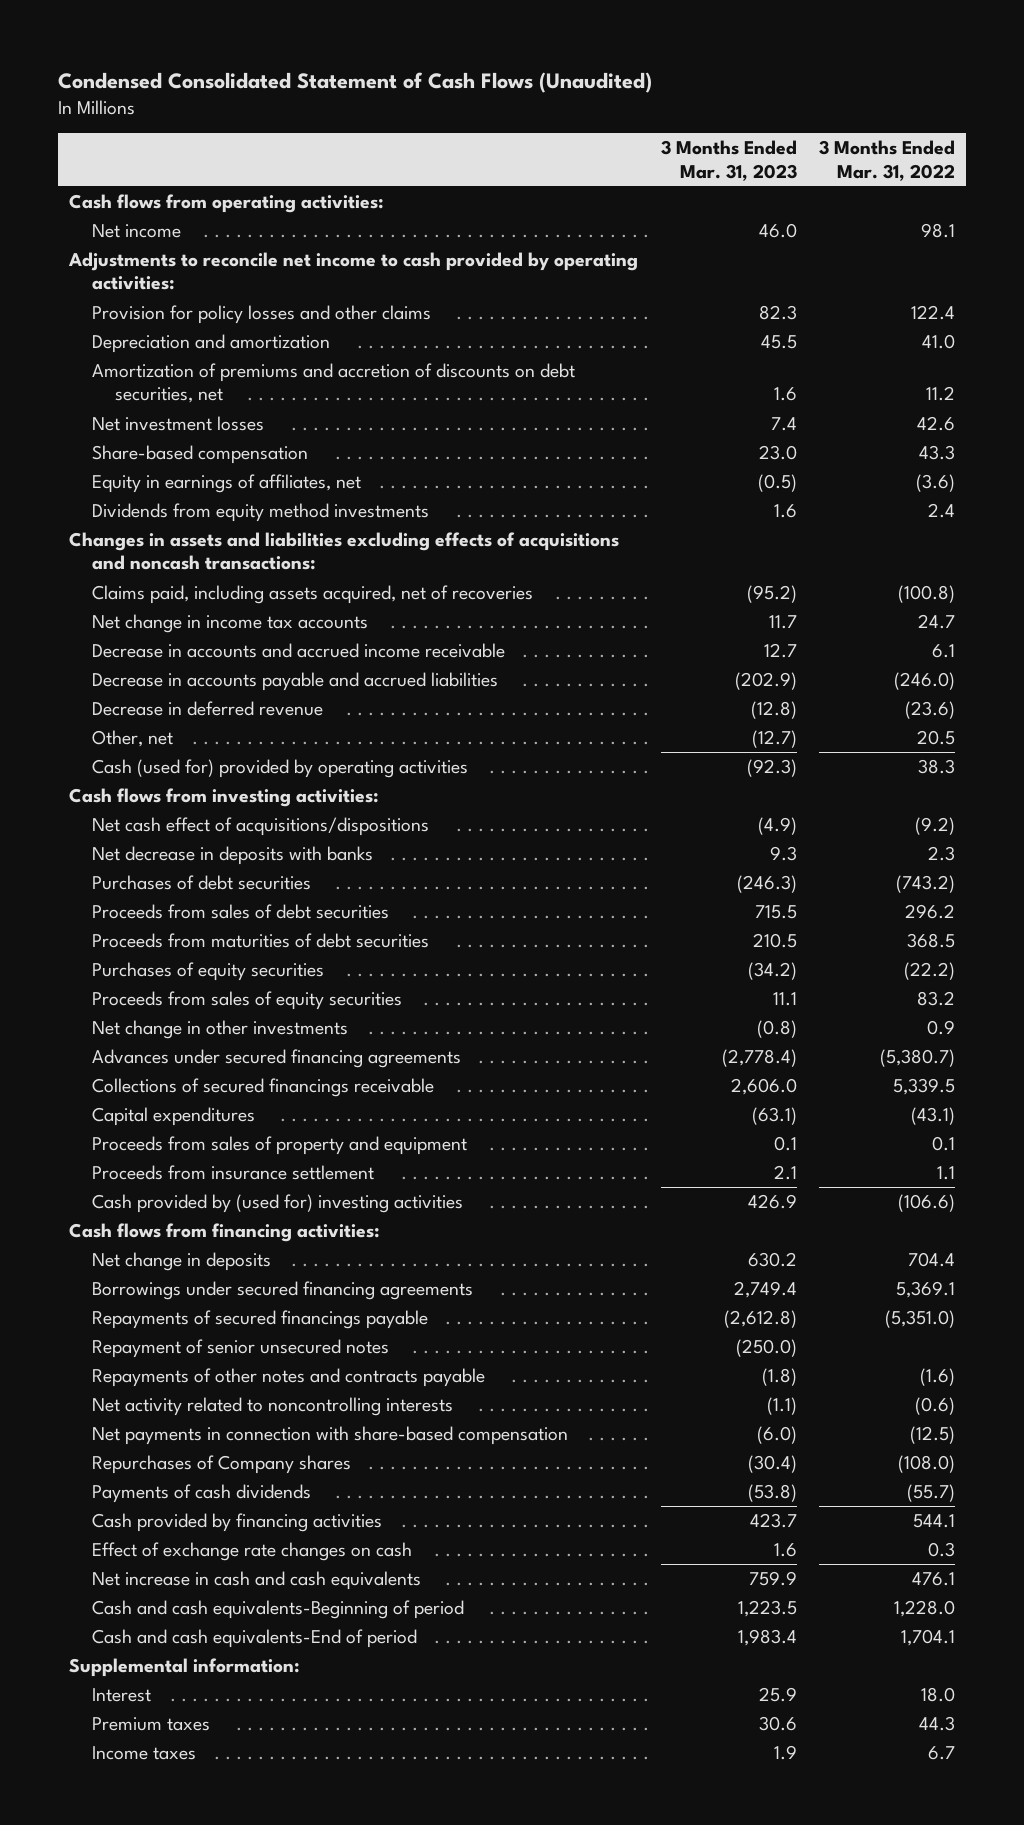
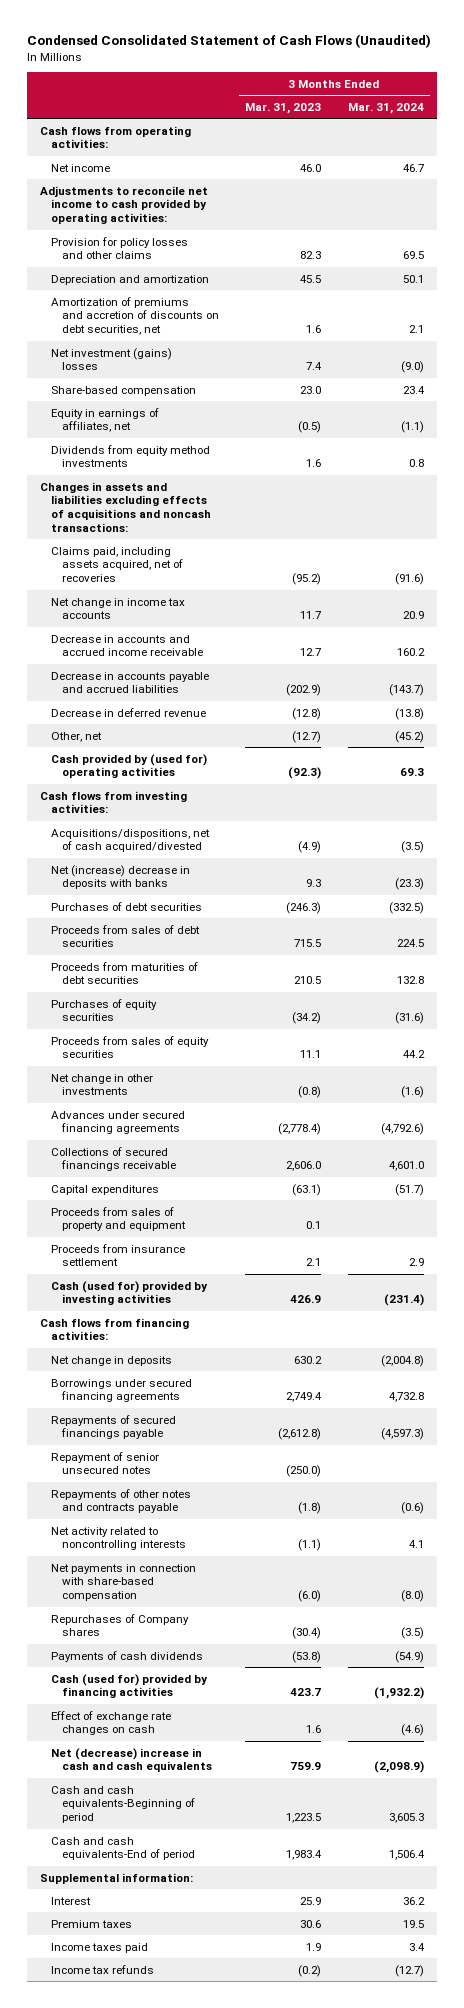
[819,140,956,181] 3 Months Ended Mar. 31, 2022 -> none
none -> [347,102,424,114] Mar. 31, 2024
[92,415,265,431] Net investment losses -> [50,347,172,371] Net investment (gains) losses
[92,758,469,778] Cash (used for) provided by operating activities -> [50,753,207,779] Cash provided by (used for) operating activities
[92,816,430,836] Net cash effect of acquisitions/dispositions -> [50,828,210,853] Acquisitions/dispositions, net of cash acquired/divested
[92,845,374,865] Net decrease in deposits with banks -> [50,864,190,890] Net (increase) decrease in deposits with banks
[92,1193,464,1213] Cash provided by (used for) investing activities -> [50,1280,208,1306] Cash (used for) provided by investing activities
[92,1512,383,1532] Cash provided by financing activities -> [50,1673,208,1699] Cash (used for) provided by financing activities
[92,1570,422,1590] Net increase in cash and cash equivalents -> [50,1747,212,1773] Net (decrease) increase in cash and cash equivalents
[92,1745,197,1760] Income taxes -> [50,1942,148,1953] Income taxes paid
none -> [50,1964,154,1974] Income tax refunds

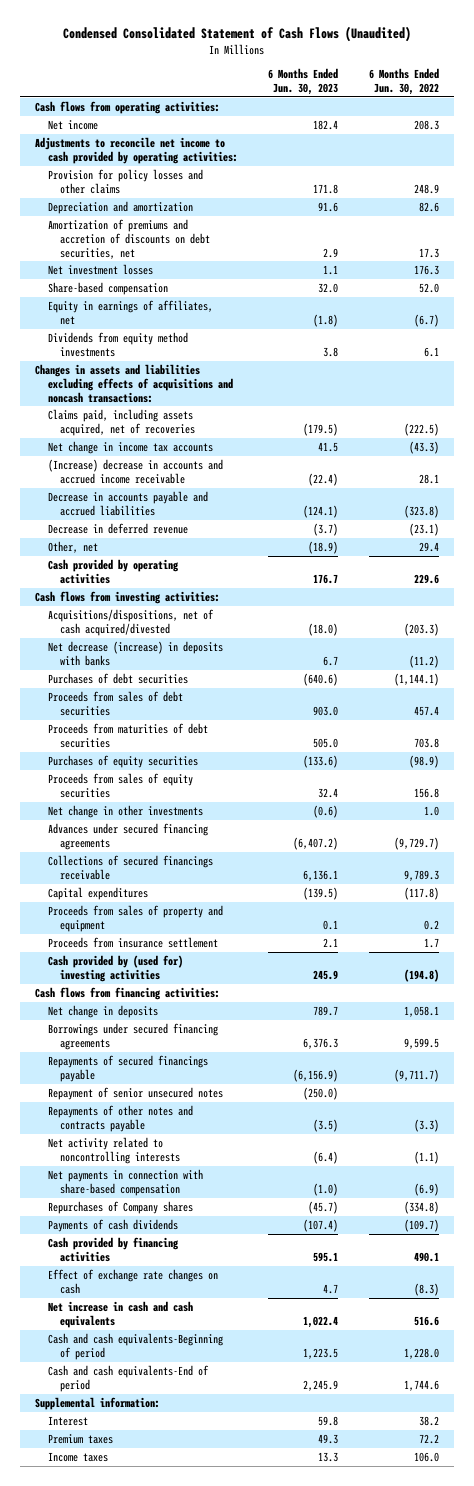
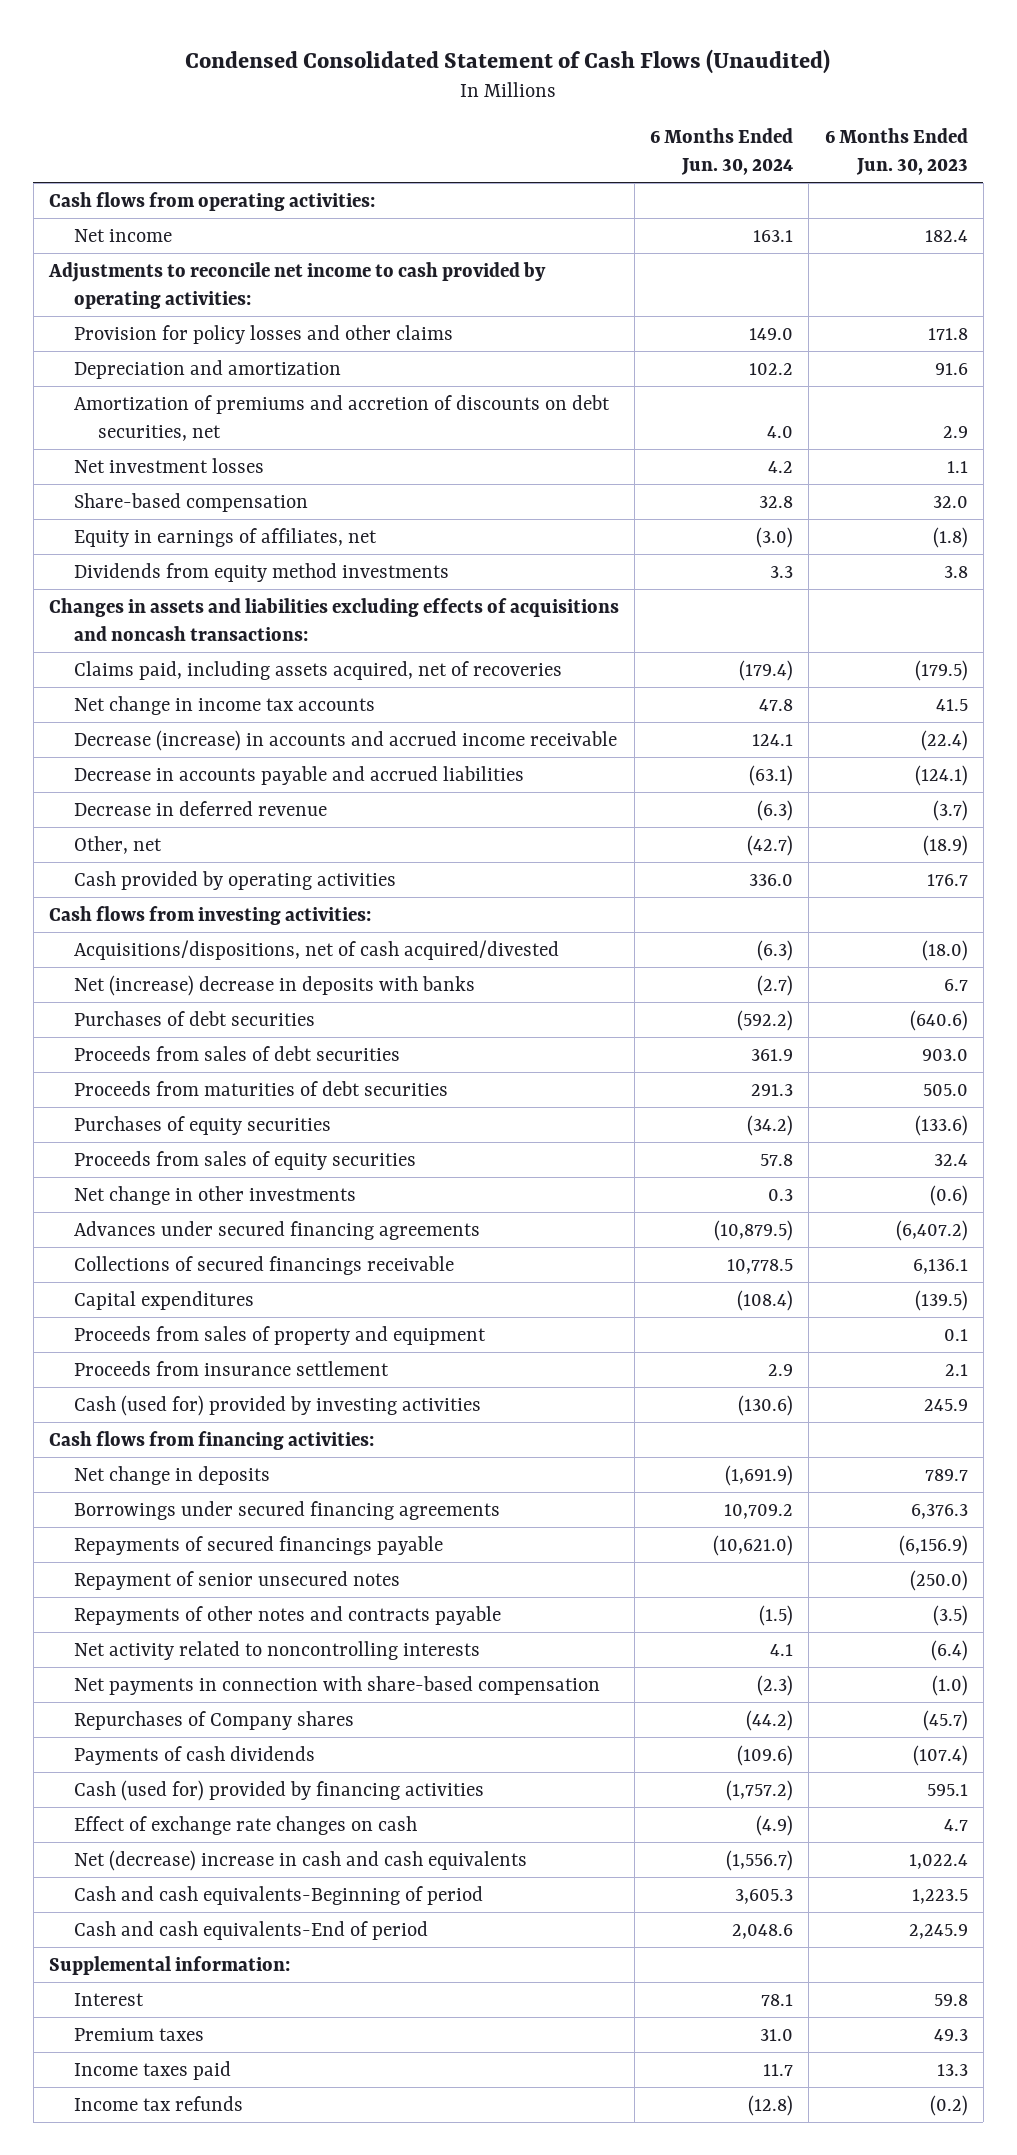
[368,68,439,95] 6 Months Ended Jun. 30, 2022 -> none
none -> [650,128,794,175] 6 Months Ended Jun. 30, 2024
[47,458,223,484] (Increase) decrease in accounts and accrued income receivable -> [73,729,617,751] Decrease (increase) in accounts and accrued income receivable
[47,640,223,666] Net decrease (increase) in deposits with banks -> [73,974,475,996] Net (increase) decrease in deposits with banks
[47,954,183,982] Cash provided by (used for) investing activities -> [73,1394,481,1416] Cash (used for) provided by investing activities
[47,1236,179,1262] Cash provided by financing activities -> [73,1779,484,1801] Cash (used for) provided by financing activities
[47,1300,193,1328] Net increase in cash and cash equivalents -> [73,1849,527,1871] Net (decrease) increase in cash and cash equivalents
[47,1451,108,1462] Income taxes -> [73,2060,231,2080] Income taxes paid
none -> [73,2095,243,2111] Income tax refunds

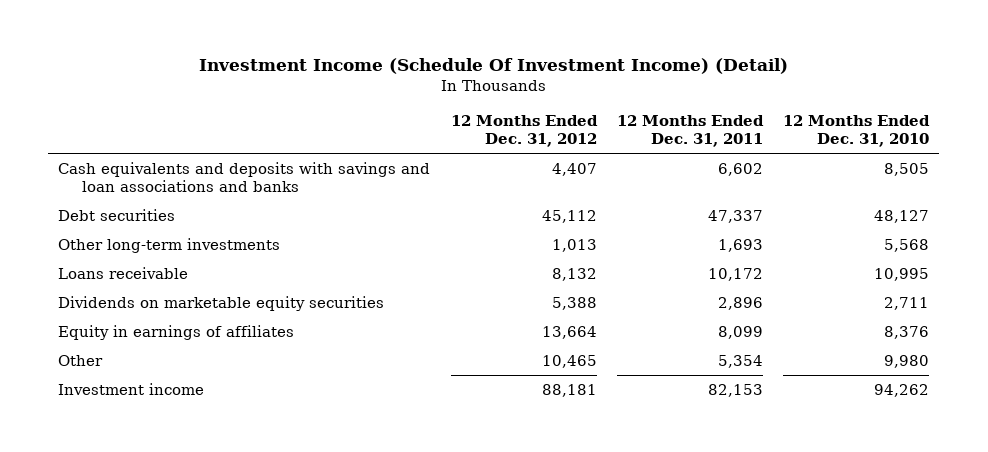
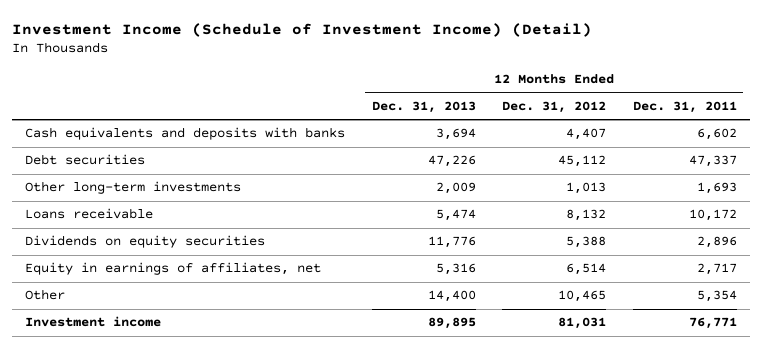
[198,58,788,75] Investment Income (Schedule Of Investment Income) (Detail) -> [12,22,593,37] Investment Income (Schedule of Investment Income) (Detail)
[783,115,931,147] 12 Months Ended Dec. 31, 2010 -> none
none -> [371,100,476,113] Dec. 31, 2013
[58,162,431,192] Cash equivalents and deposits with savings and loan associations and banks -> [25,127,346,141] Cash equivalents and deposits with banks
[58,296,385,312] Dividends on marketable equity securities -> [25,235,266,249] Dividends on equity securities
[58,325,295,341] Equity in earnings of affiliates -> [25,262,322,276] Equity in earnings of affiliates, net
[541,326,597,340] 13,664 -> [566,263,607,276] 6,514
[717,326,763,340] 8,099 -> [696,263,737,276] 2,717
[541,384,597,398] 88,181 -> [558,317,607,330] 81,031
[707,384,763,398] 82,153 -> [688,317,737,330] 76,771

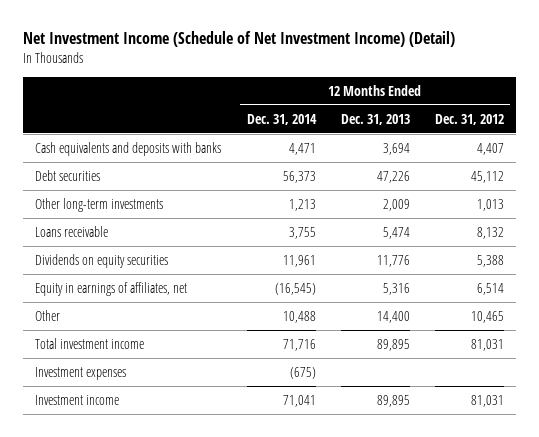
[12,22,593,37] Investment Income (Schedule of Investment Income) (Detail) -> [22,31,455,48] Net Investment Income (Schedule of Net Investment Income) (Detail)
[632,100,737,113] Dec. 31, 2011 -> none
none -> [246,113,317,125] Dec. 31, 2014
none -> [35,337,145,349] Total investment income
none -> [35,366,127,380] Investment expenses

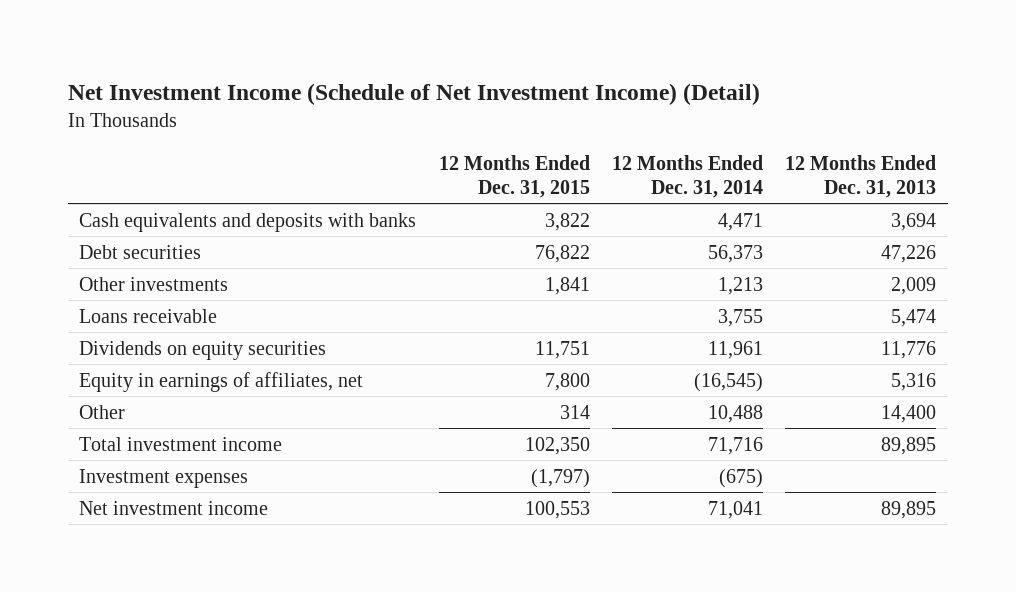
[434,113,504,125] Dec. 31, 2012 -> none
none -> [438,154,590,198] 12 Months Ended Dec. 31, 2015
[35,197,164,212] Other long-term investments -> [79,276,229,291] Other investments
[35,394,120,405] Investment income -> [79,500,269,515] Net investment income

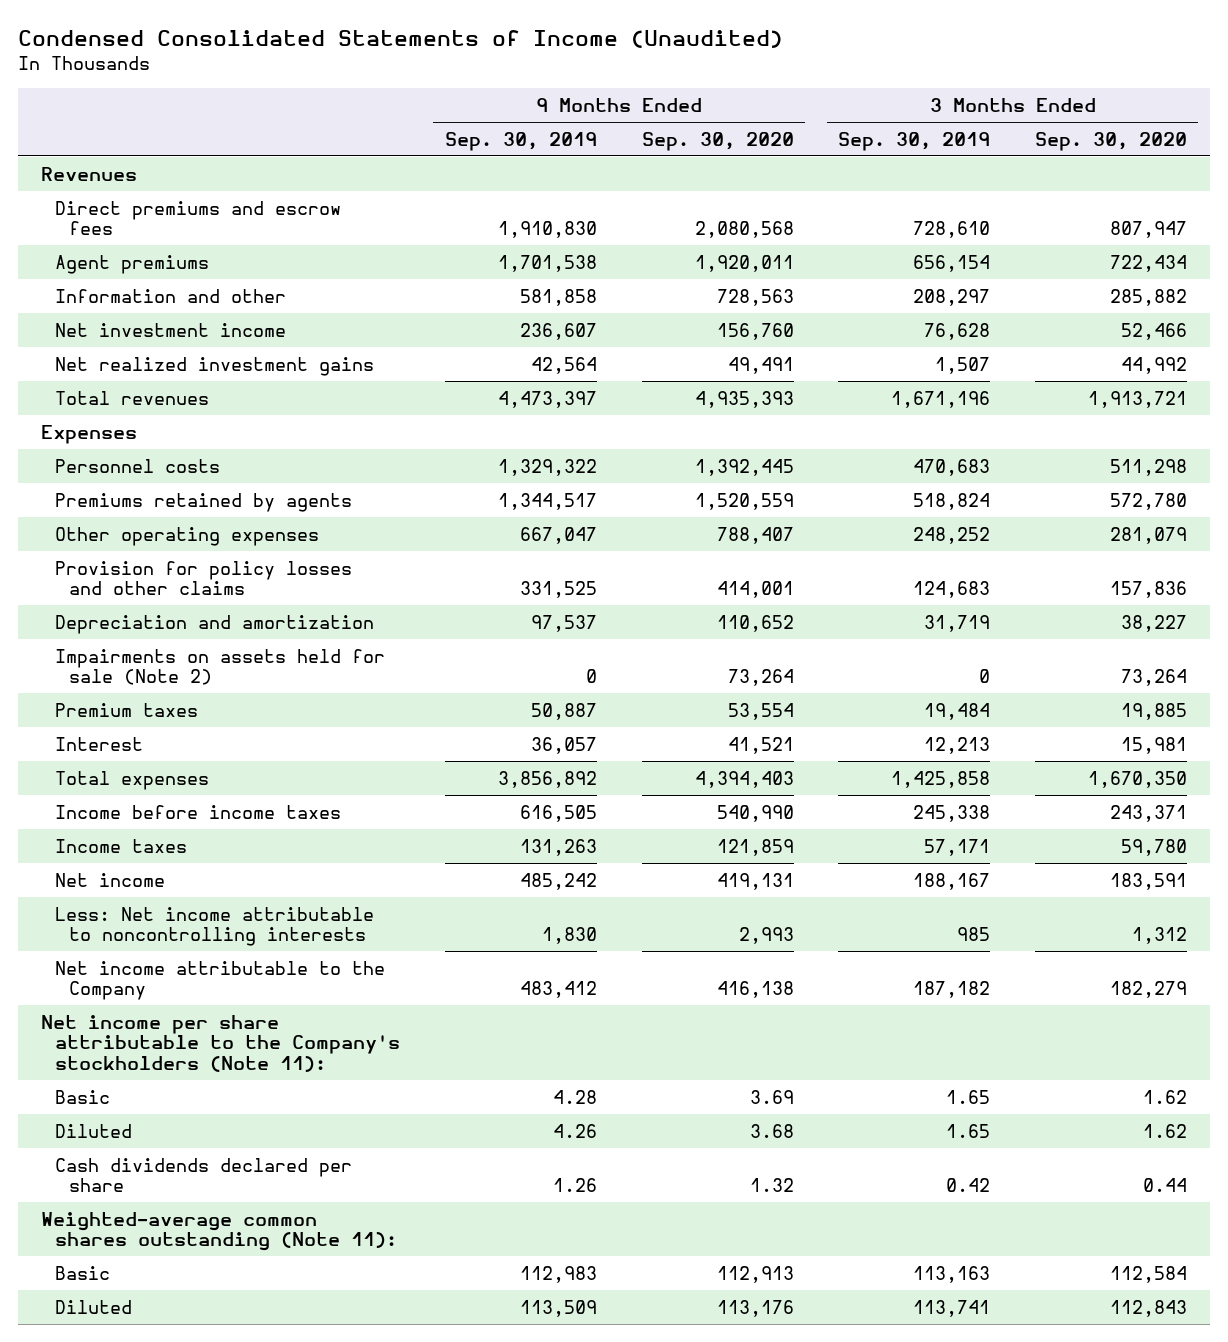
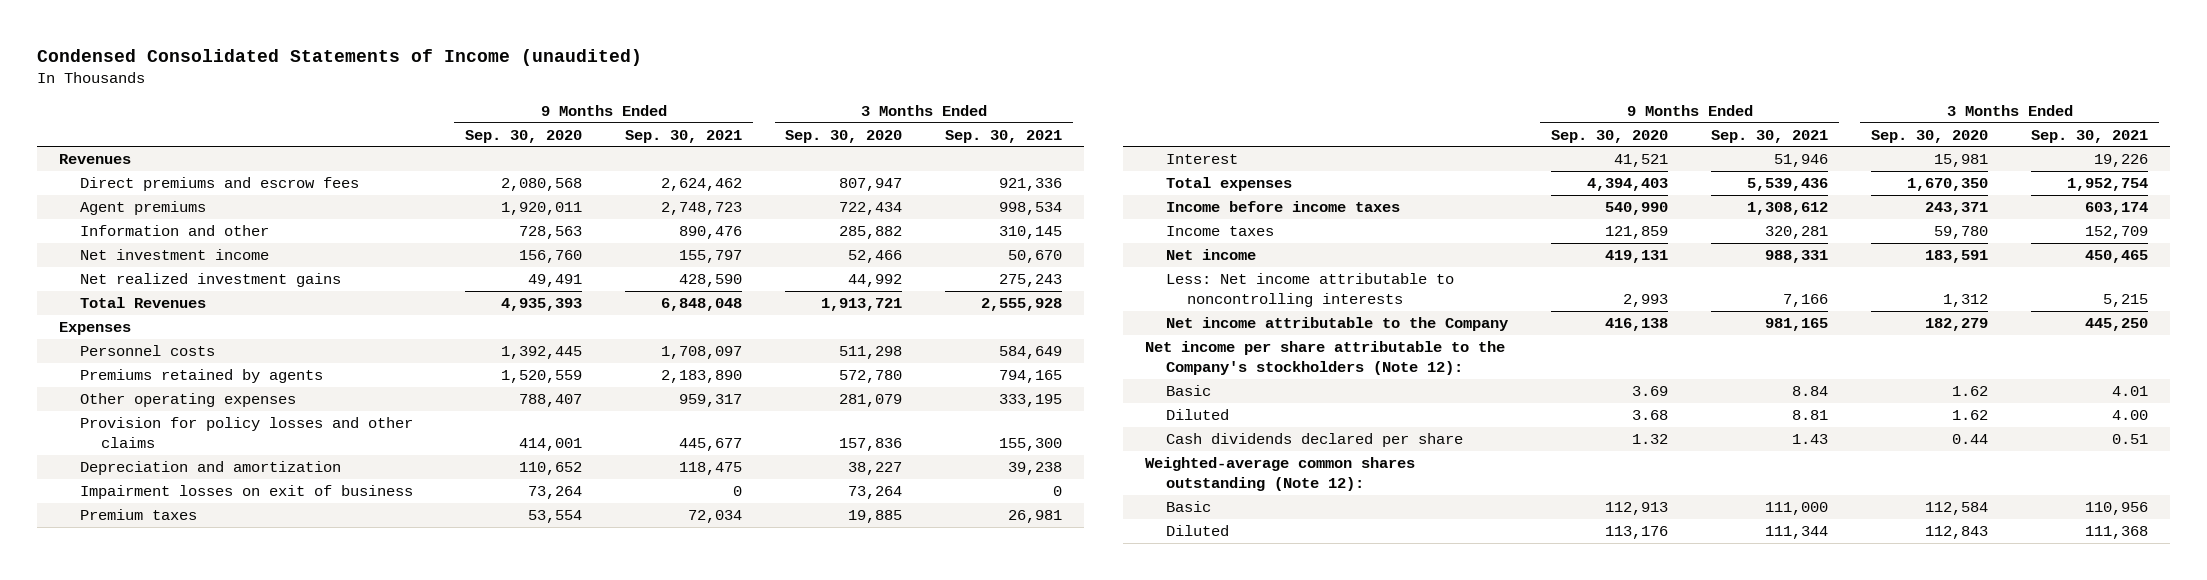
[18,30,784,49] Condensed Consolidated Statements of Income (Unaudited) -> [37,48,643,66] Condensed Consolidated Statements of Income (unaudited)
[444,131,597,151] Sep. 30, 2019 -> none
[838,131,991,151] Sep. 30, 2019 -> none
none -> [625,129,743,143] Sep. 30, 2021
none -> [945,129,1063,143] Sep. 30, 2021
[54,390,209,405] Total revenues -> [79,297,206,309] Total Revenues
[54,648,385,686] Impairments on assets held for sale (Note 2) -> [79,485,413,500] Impairment losses on exit of business
[40,1014,400,1072] Net income per share attributable to the Company's stockholders (Note 11): -> [1144,341,1505,375] Net income per share attributable to the Company's stockholders (Note 12):
[40,1211,397,1252] Weighted-average common shares outstanding (Note 11): -> [1144,457,1415,491] Weighted-average common shares outstanding (Note 12):

